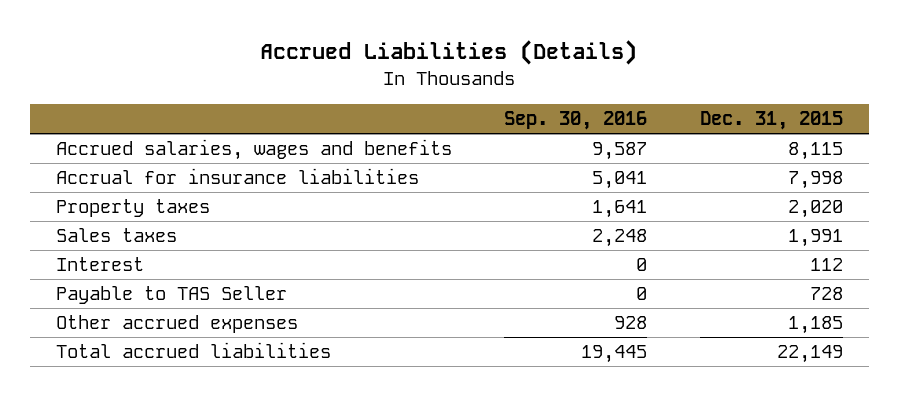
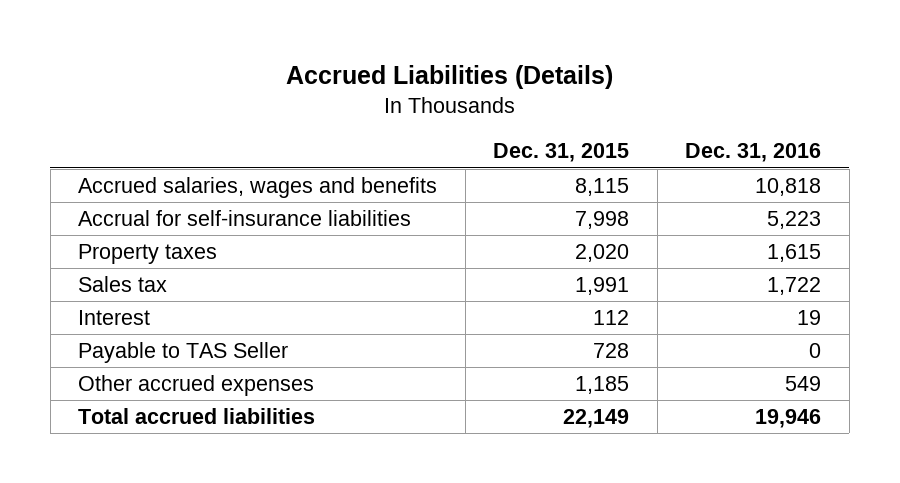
[504,111,648,131] Sep. 30, 2016 -> none
none -> [685,143,822,163] Dec. 31, 2016
[55,168,419,185] Accrual for insurance liabilities -> [78,210,412,227] Accrual for self-insurance liabilities
[55,228,177,243] Sales taxes -> [78,276,168,293] Sales tax

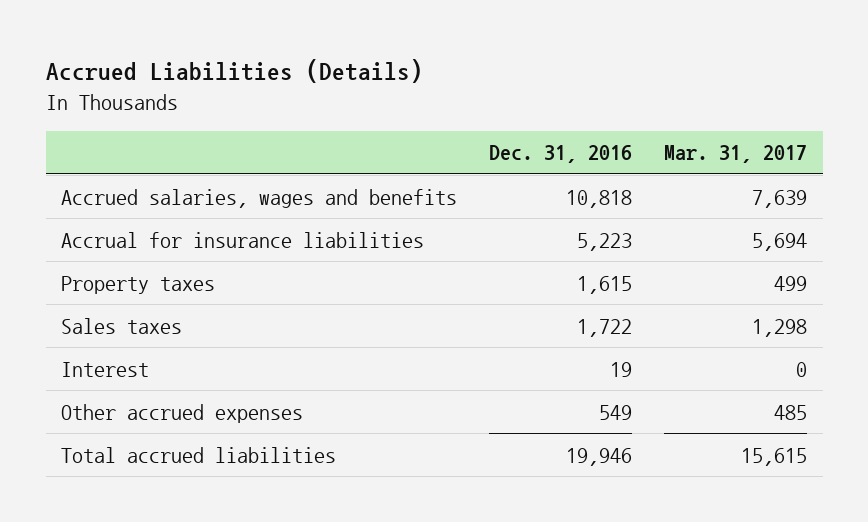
[493,143,630,163] Dec. 31, 2015 -> none
none -> [663,145,807,164] Mar. 31, 2017
[78,210,412,227] Accrual for self-insurance liabilities -> [61,231,425,248] Accrual for insurance liabilities
[78,276,168,293] Sales tax -> [61,317,183,334] Sales taxes
[78,342,289,364] Payable to TAS Seller -> none

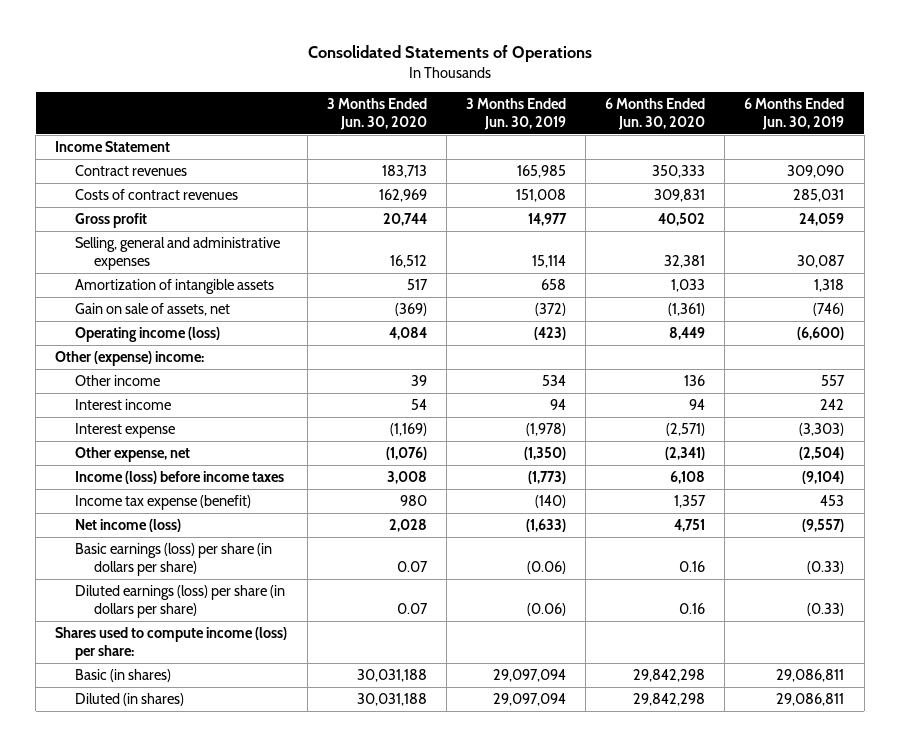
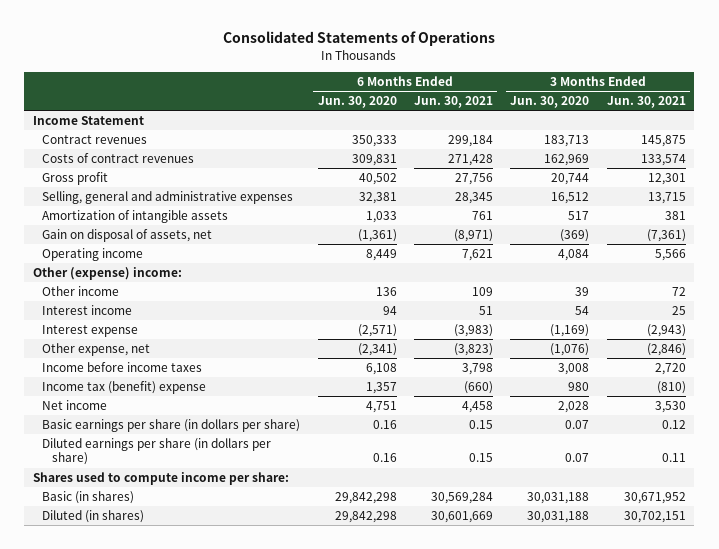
[465,98,566,130] 3 Months Ended Jun. 30, 2019 -> none
[744,98,845,130] 6 Months Ended Jun. 30, 2019 -> none
none -> [414,96,494,109] Jun. 30, 2021
none -> [606,96,686,109] Jun. 30, 2021
[74,303,230,317] Gain on sale of assets, net -> [42,229,213,243] Gain on disposal of assets, net
[74,327,220,343] Operating income (loss) -> [42,248,144,262] Operating income
[74,471,284,485] Income (loss) before income taxes -> [42,362,203,373] Income before income taxes
[74,495,251,511] Income tax expense (benefit) -> [42,381,207,395] Income tax (benefit) expense
[74,519,181,533] Net income (loss) -> [42,400,108,411] Net income
[74,543,272,576] Basic earnings (loss) per share (in dollars per share) -> [42,419,301,433] Basic earnings per share (in dollars per share)
[74,585,285,618] Diluted earnings (loss) per share (in dollars per share) -> [42,438,272,466] Diluted earnings per share (in dollars per share)
[55,627,288,660] Shares used to compute income (loss) per share: -> [33,472,290,486] Shares used to compute income per share:

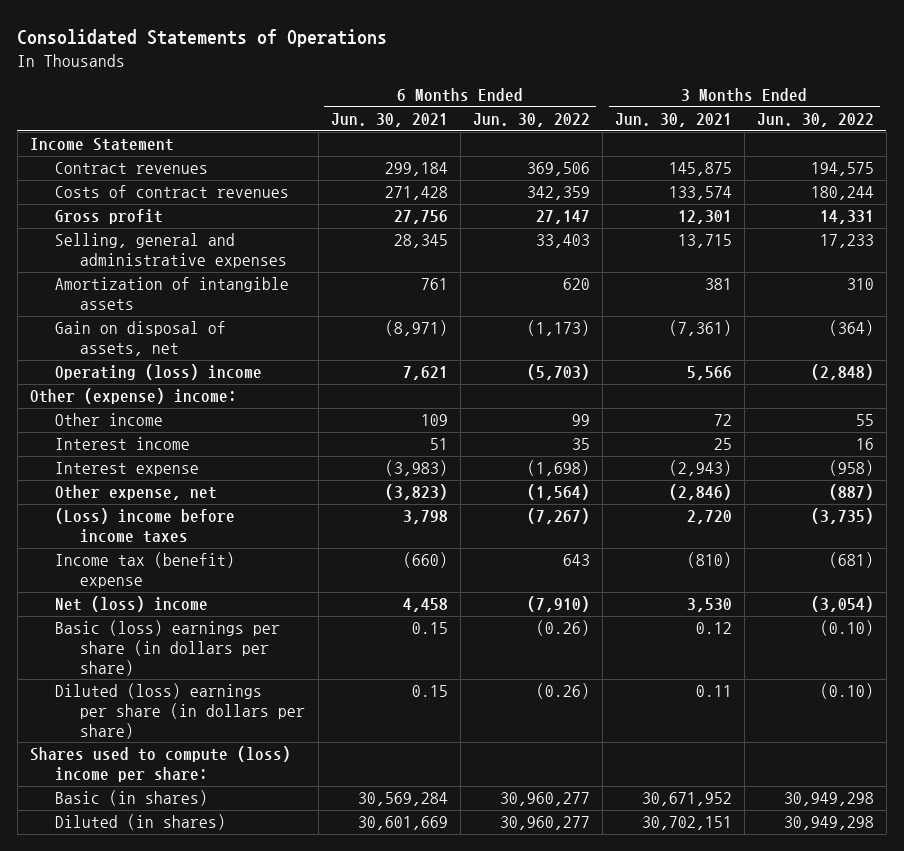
[317,96,397,109] Jun. 30, 2020 -> none
[510,96,590,109] Jun. 30, 2020 -> none
none -> [472,113,590,128] Jun. 30, 2022
none -> [756,113,874,128] Jun. 30, 2022
[42,248,144,262] Operating income -> [55,364,263,381] Operating (loss) income
[42,362,203,373] Income before income taxes -> [55,508,236,544] (Loss) income before income taxes
[42,400,108,411] Net income -> [55,596,209,613] Net (loss) income
[42,419,301,433] Basic earnings per share (in dollars per share) -> [55,620,281,676] Basic (loss) earnings per share (in dollars per share)
[42,438,272,466] Diluted earnings per share (in dollars per share) -> [55,683,306,739] Diluted (loss) earnings per share (in dollars per share)
[33,472,290,486] Shares used to compute income per share: -> [29,746,291,783] Shares used to compute (loss) income per share:

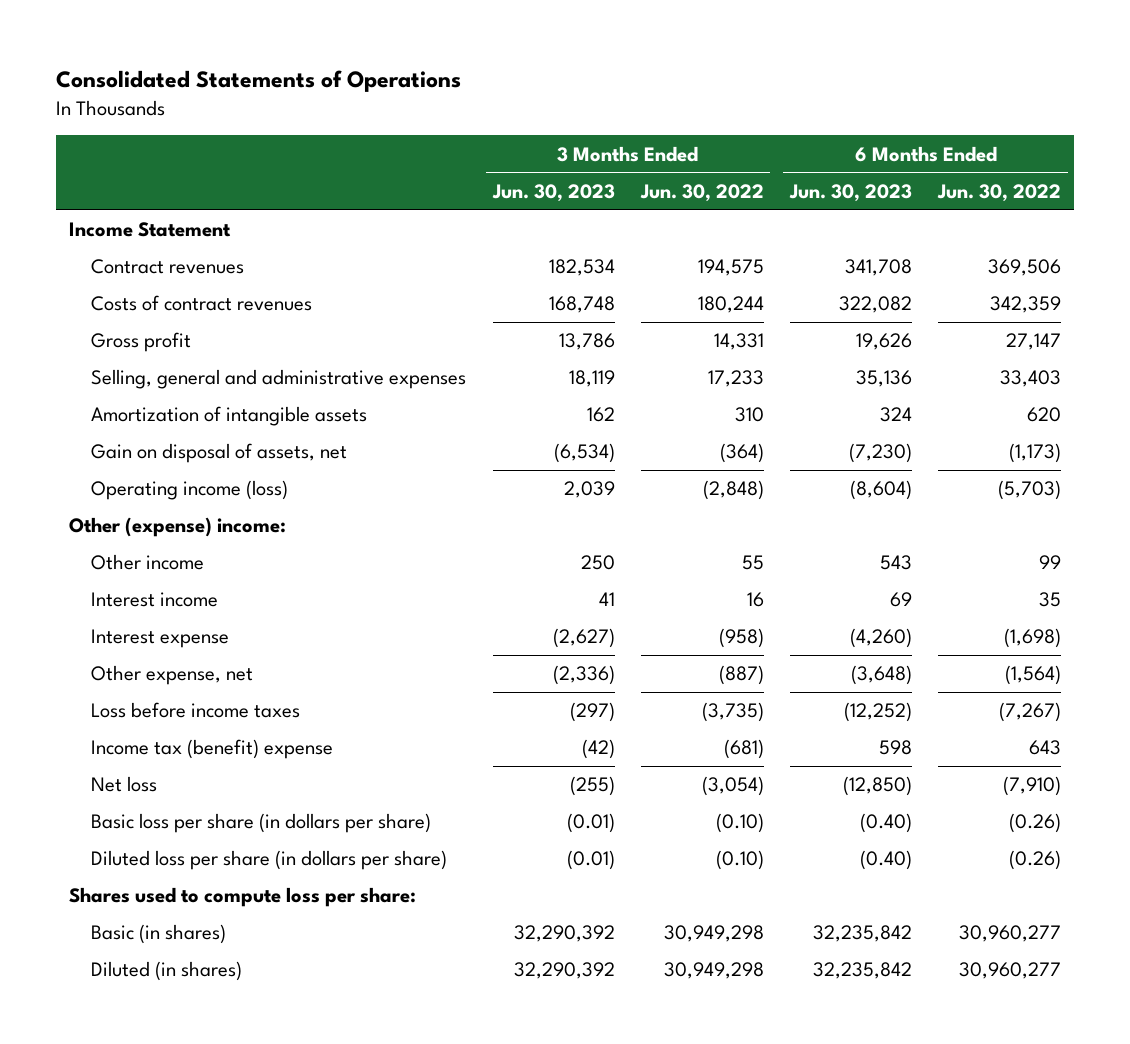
[330,113,448,128] Jun. 30, 2021 -> none
[614,113,732,128] Jun. 30, 2021 -> none
none -> [491,183,615,202] Jun. 30, 2023
none -> [788,183,912,202] Jun. 30, 2023
[55,364,263,381] Operating (loss) income -> [91,480,289,501] Operating income (loss)
[55,508,236,544] (Loss) income before income taxes -> [91,702,301,719] Loss before income taxes
[55,596,209,613] Net (loss) income -> [91,776,158,793] Net loss
[55,620,281,676] Basic (loss) earnings per share (in dollars per share) -> [91,813,432,834] Basic loss per share (in dollars per share)
[55,683,306,739] Diluted (loss) earnings per share (in dollars per share) -> [91,850,448,871] Diluted loss per share (in dollars per share)
[29,746,291,783] Shares used to compute (loss) income per share: -> [68,887,416,908] Shares used to compute loss per share:

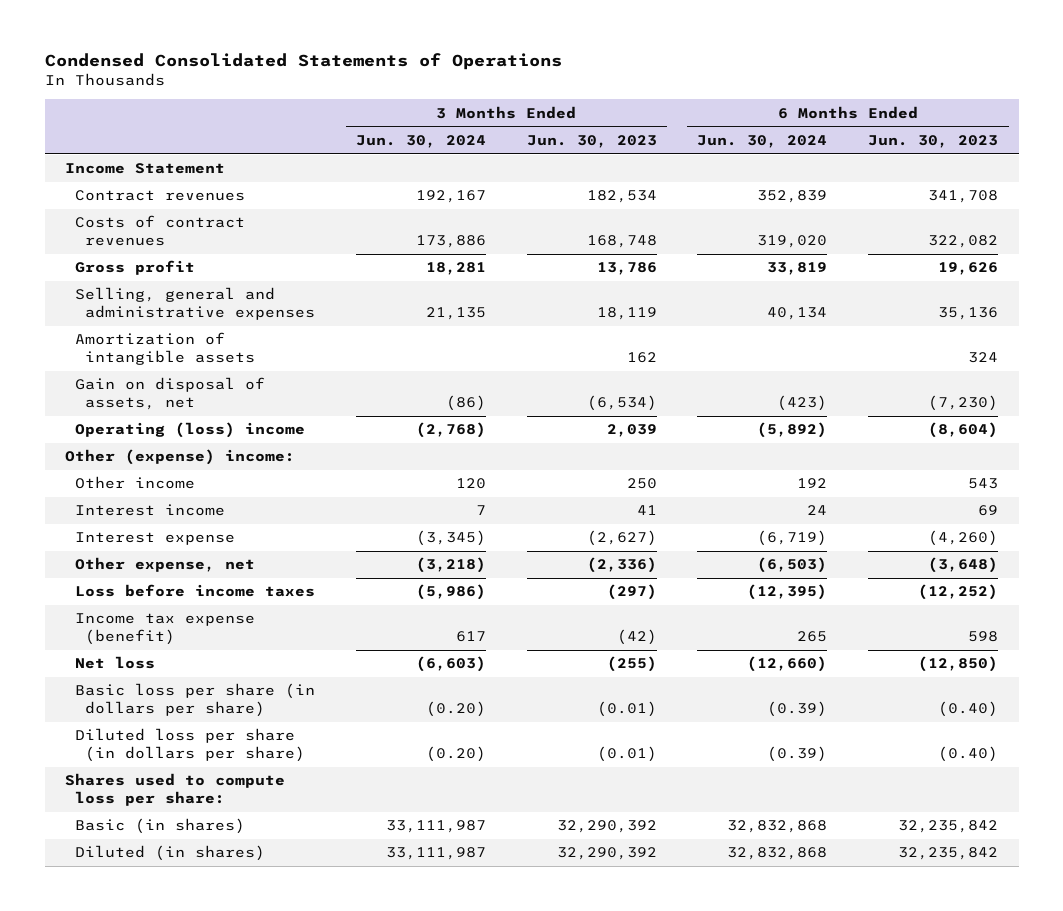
[55,70,461,93] Consolidated Statements of Operations -> [44,53,562,71] Condensed Consolidated Statements of Operations
[639,183,764,202] Jun. 30, 2022 -> none
[937,183,1062,202] Jun. 30, 2022 -> none
none -> [355,135,486,149] Jun. 30, 2024
none -> [697,135,828,149] Jun. 30, 2024
[91,480,289,501] Operating income (loss) -> [74,422,305,439] Operating (loss) income
[91,739,334,760] Income tax (benefit) expense -> [74,613,255,646] Income tax expense (benefit)

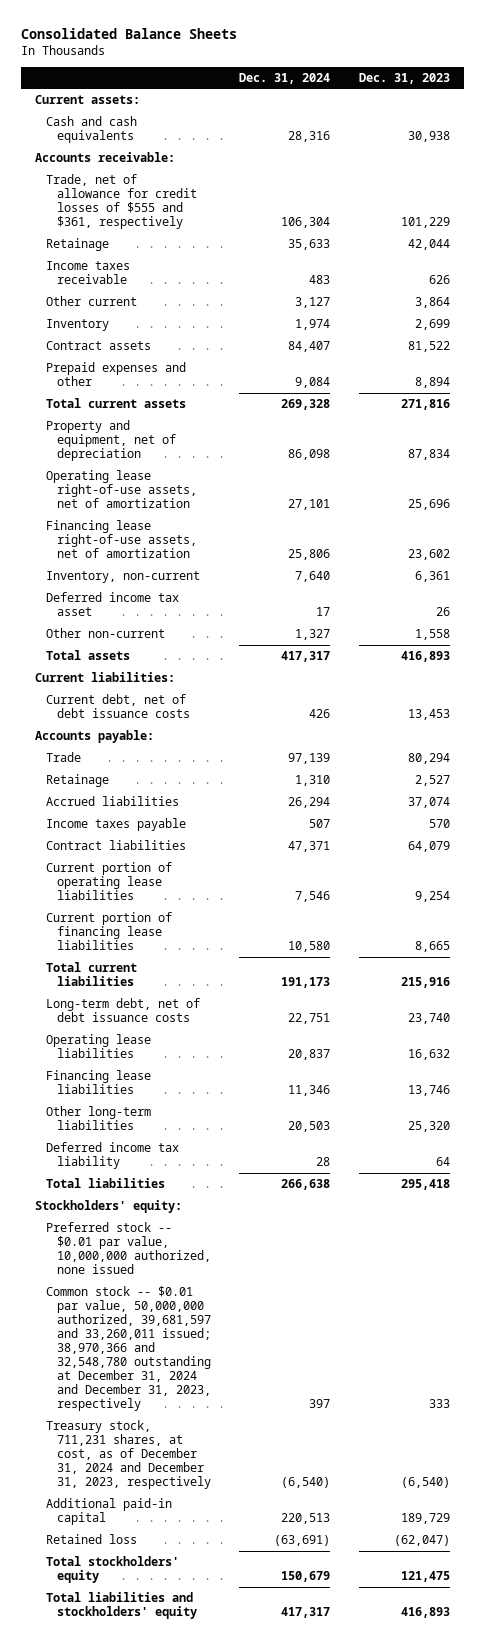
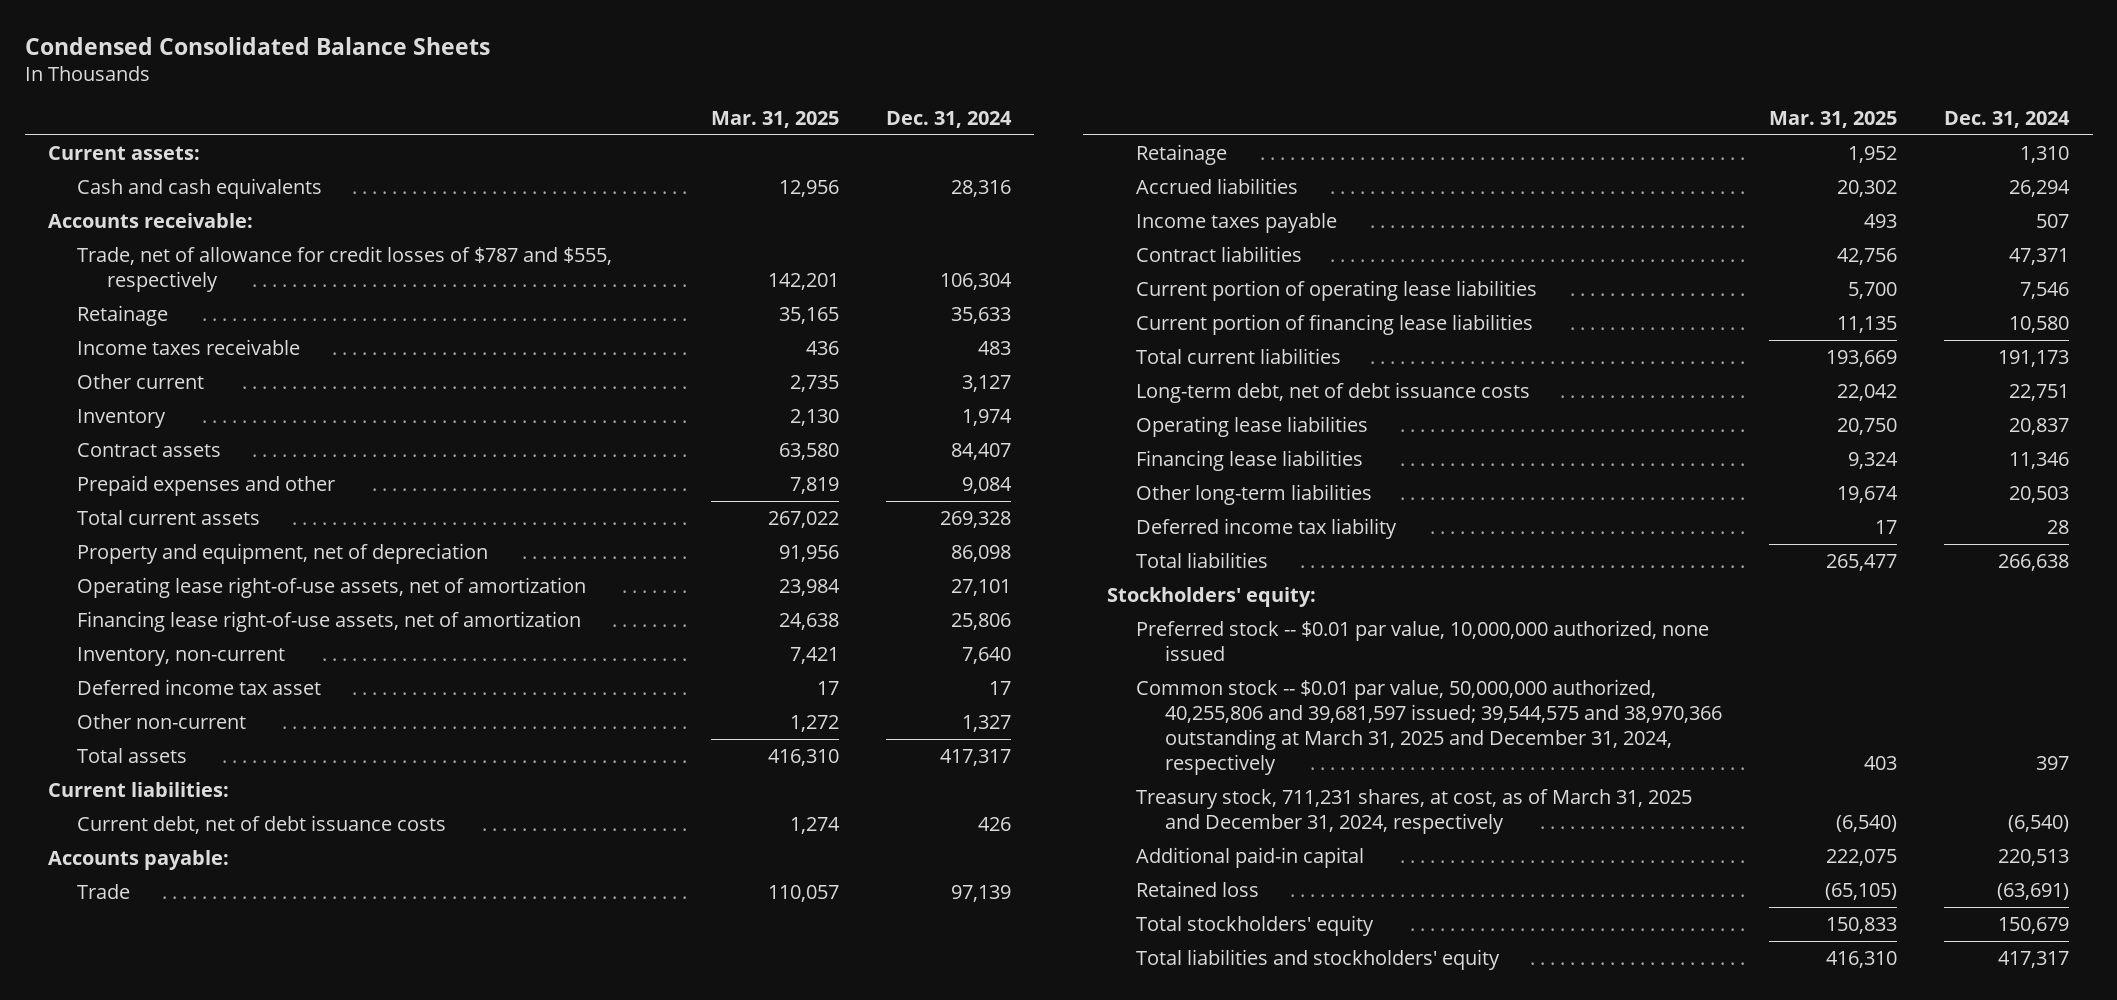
[20,27,237,39] Consolidated Balance Sheets -> [24,37,490,56] Condensed Consolidated Balance Sheets
[358,72,450,84] Dec. 31, 2023 -> none
none -> [710,110,839,128] Mar. 31, 2025
[45,174,197,230] Trade, net of allowance for credit losses of $555 and $361, respectively -> [77,245,613,292] Trade, net of allowance for credit losses of $787 and $555, respectively
[45,1286,211,1412] Common stock -- $0.01 par value, 50,000,000 authorized, 39,681,597 and 33,260,011 issued; 38,970,366 and 32,548,780 outstanding at December 31, 2024 and December 31, 2023, respectively -> [1135,678,1722,776] Common stock -- $0.01 par value, 50,000,000 authorized, 40,255,806 and 39,681,597 issued; 39,544,575 and 38,970,366 outstanding at March 31, 2025 and December 31, 2024, respectively
[45,1420,211,1490] Treasury stock, 711,231 shares, at cost, as of December 31, 2024 and December 31, 2023, respectively -> [1135,788,1692,834] Treasury stock, 711,231 shares, at cost, as of March 31, 2025 and December 31, 2024, respectively

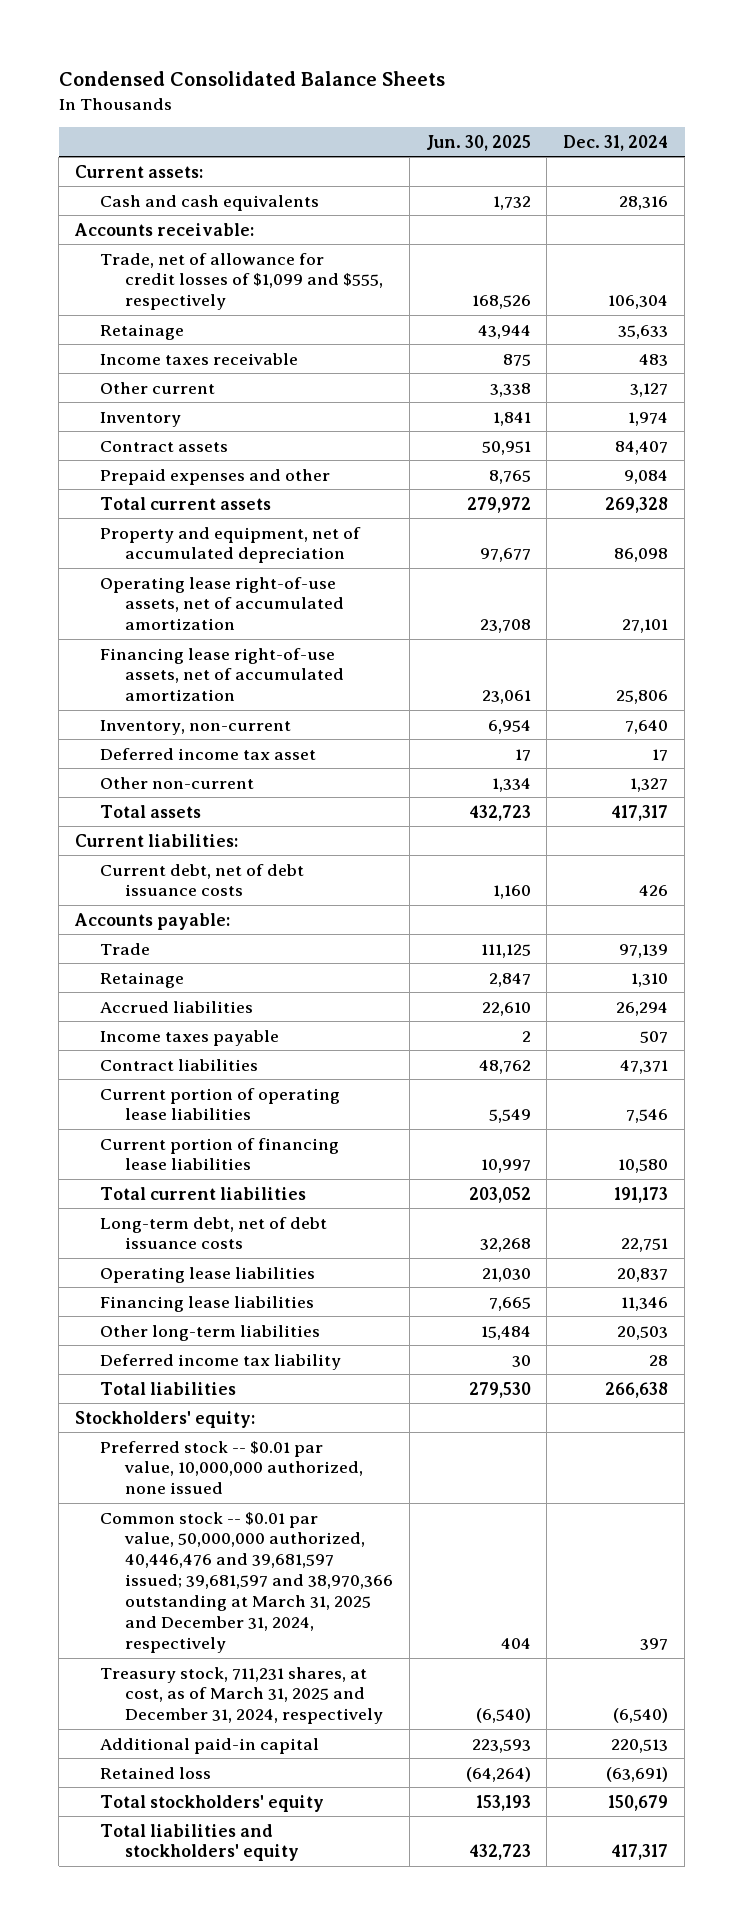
[710,110,839,128] Mar. 31, 2025 -> none
none -> [425,134,531,151] Jun. 30, 2025
[77,245,613,292] Trade, net of allowance for credit losses of $787 and $555, respectively -> [99,252,383,311] Trade, net of allowance for credit losses of $1,099 and $555, respectively
[77,542,489,564] Property and equipment, net of depreciation -> [99,526,361,564] Property and equipment, net of accumulated depreciation
[77,576,587,598] Operating lease right-of-use assets, net of amortization -> [99,576,344,631] Operating lease right-of-use assets, net of accumulated amortization
[77,610,582,632] Financing lease right-of-use assets, net of amortization -> [99,647,344,702] Financing lease right-of-use assets, net of accumulated amortization
[1135,678,1722,776] Common stock -- $0.01 par value, 50,000,000 authorized, 40,255,806 and 39,681,597 issued; 39,544,575 and 38,970,366 outstanding at March 31, 2025 and December 31, 2024, respectively -> [99,1511,393,1654] Common stock -- $0.01 par value, 50,000,000 authorized, 40,446,476 and 39,681,597 issued; 39,681,597 and 38,970,366 outstanding at March 31, 2025 and December 31, 2024, respectively

